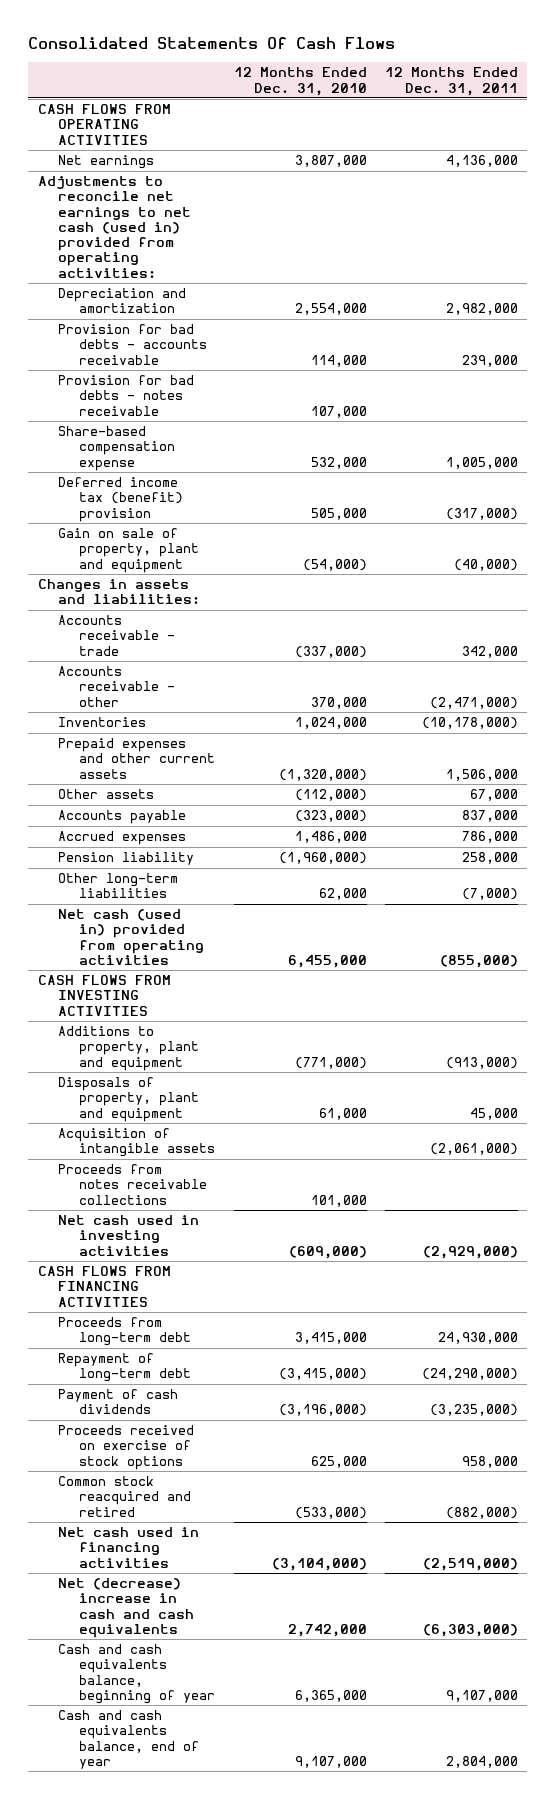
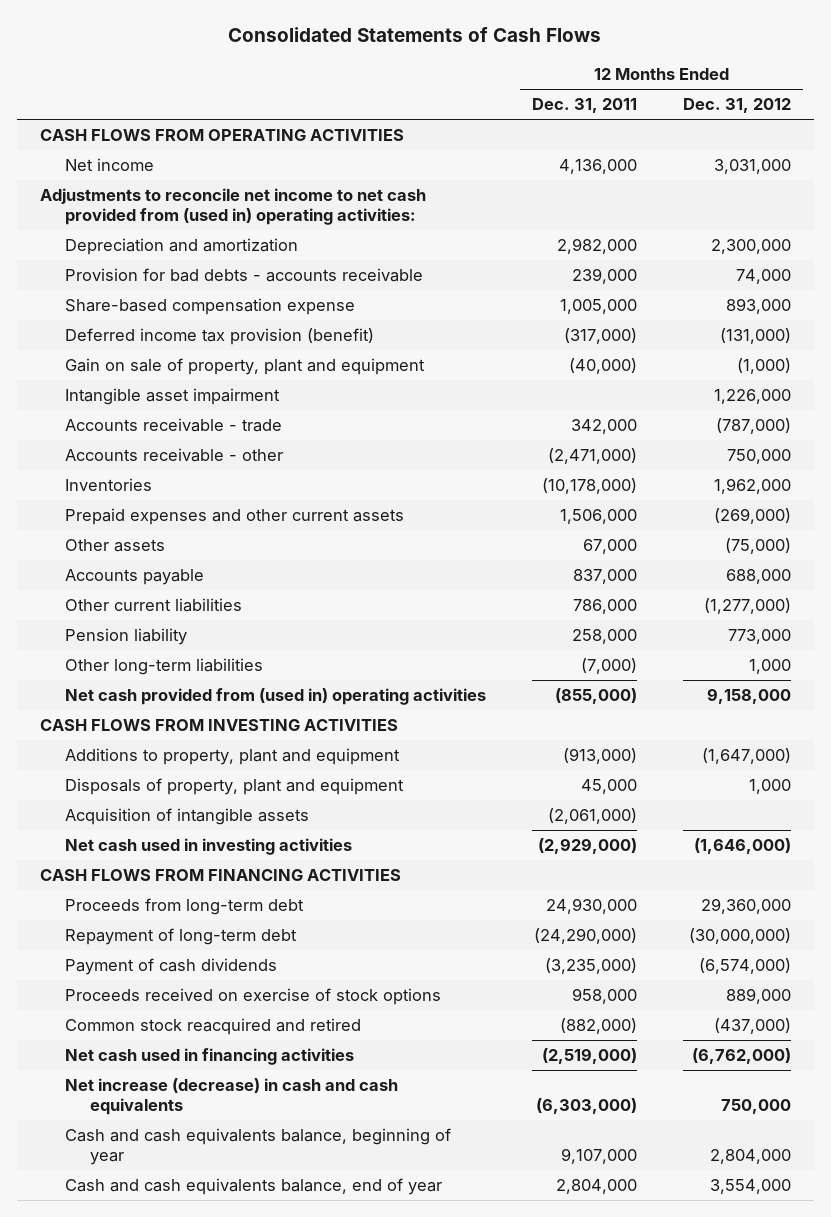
[28,36,396,49] Consolidated Statements Of Cash Flows -> [228,27,602,43] Consolidated Statements of Cash Flows
[233,67,367,96] 12 Months Ended Dec. 31, 2010 -> none
none -> [683,98,792,114] Dec. 31, 2012
[58,155,155,170] Net earnings -> [64,158,154,172] Net income
[37,176,192,278] Adjustments to reconcile net earnings to net cash (used in) provided from operating activities: -> [39,188,426,226] Adjustments to reconcile net income to net cash provided from (used in) operating activities:
[58,375,195,416] Provision for bad debts - notes receivable -> none
[58,477,184,522] Deferred income tax (benefit) provision -> [64,328,374,346] Deferred income tax provision (benefit)
[37,579,201,605] Changes in assets and liabilities: -> none
none -> [64,388,280,406] Intangible asset impairment
[58,831,187,846] Accrued expenses -> [64,598,242,613] Other current liabilities
[58,909,205,965] Net cash (used in) provided from operating activities -> [64,688,486,706] Net cash provided from (used in) operating activities
[58,1164,208,1205] Proceeds from notes receivable collections -> none
[58,1578,195,1638] Net (decrease) increase in cash and cash equivalents -> [64,1078,398,1116] Net increase (decrease) in cash and cash equivalents

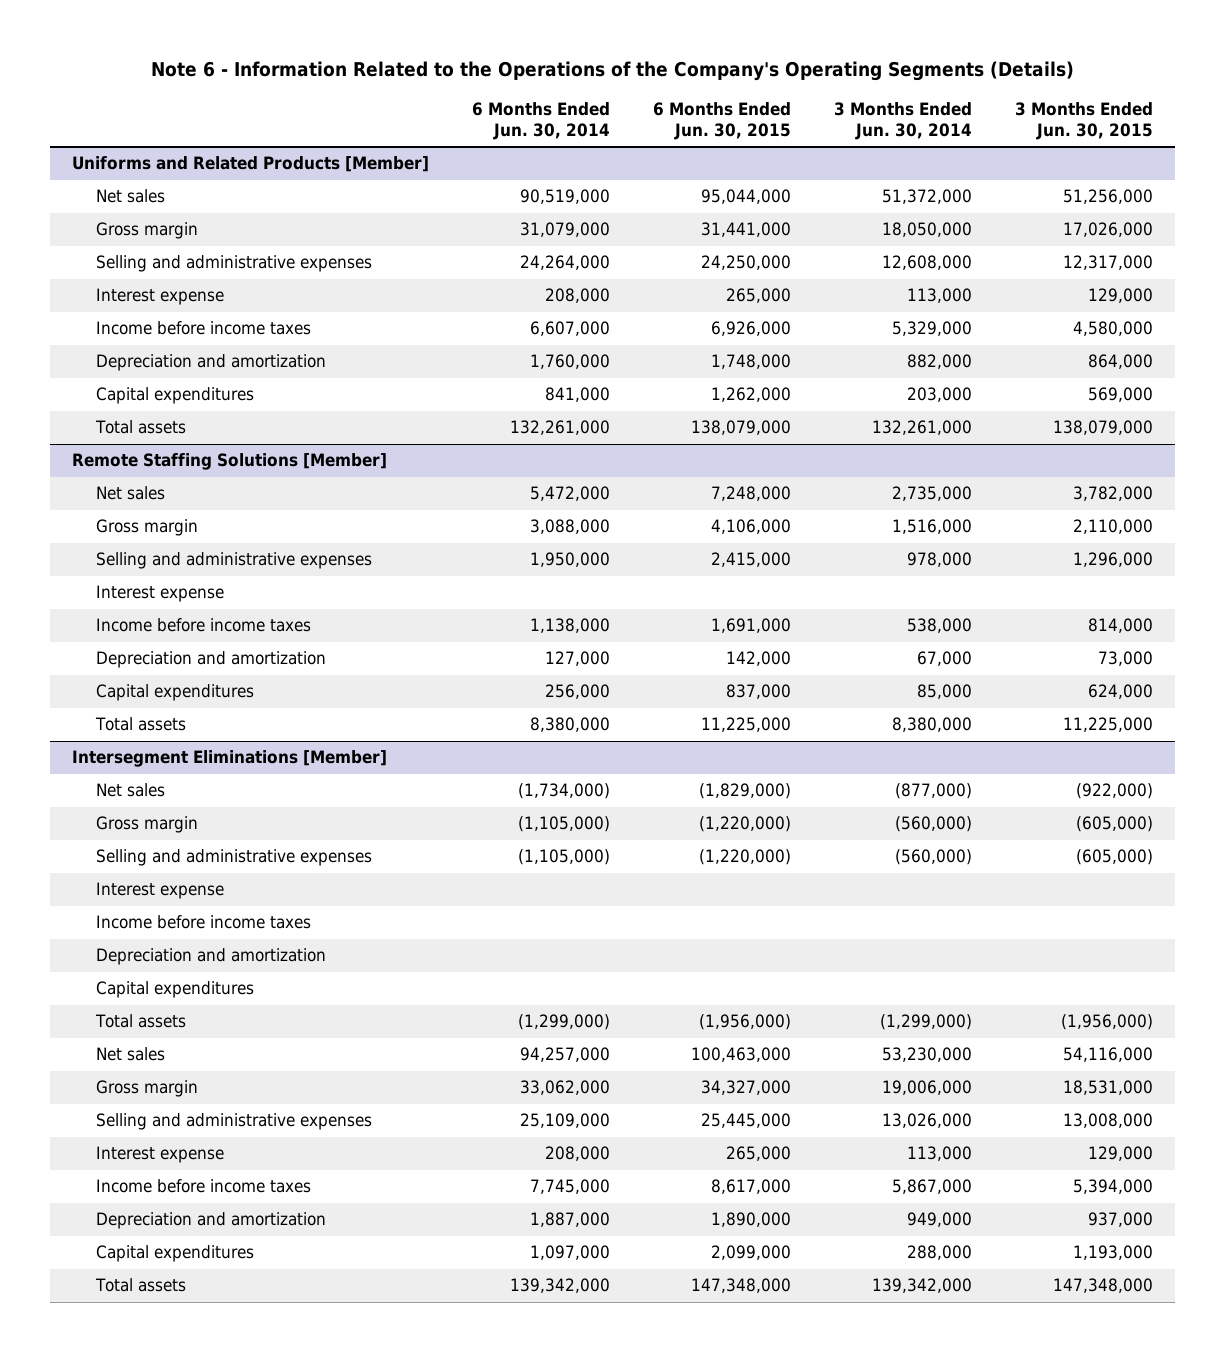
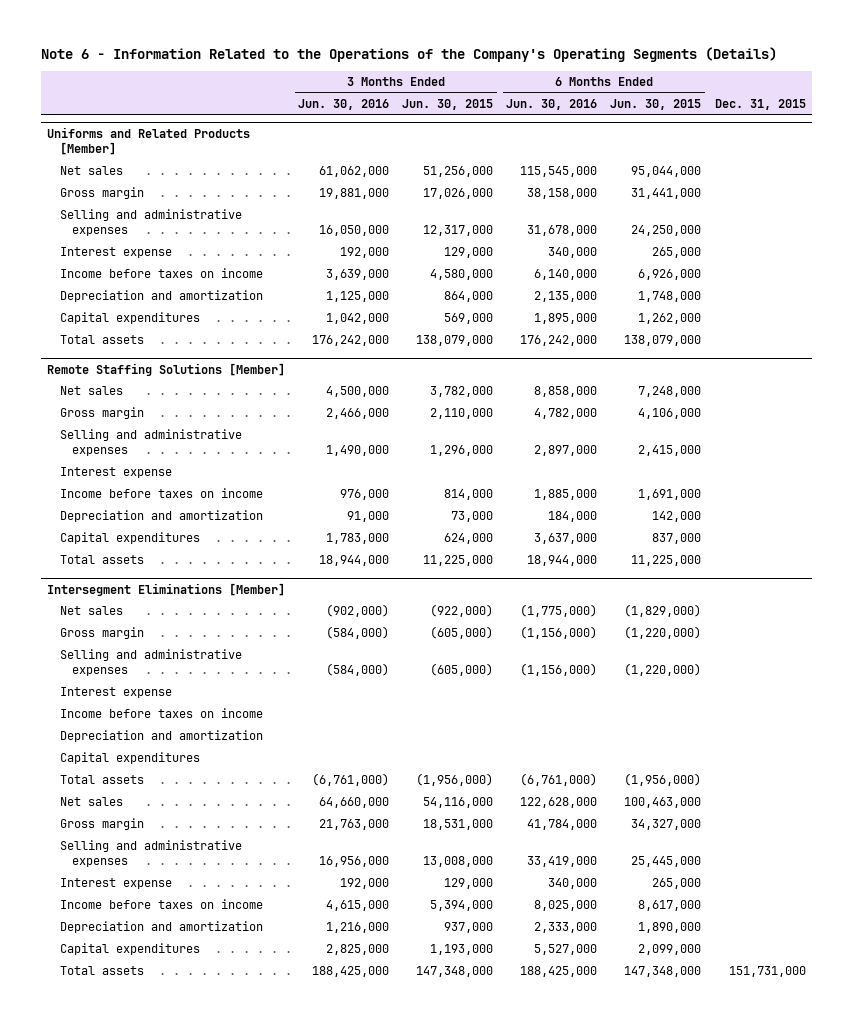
[472,102,611,140] 6 Months Ended Jun. 30, 2014 -> none
[834,102,973,140] 3 Months Ended Jun. 30, 2014 -> none
none -> [298,98,390,110] Jun. 30, 2016
none -> [506,98,598,110] Jun. 30, 2016
none -> [714,98,806,110] Dec. 31, 2015
[95,321,311,336] Income before income taxes -> [59,268,263,279] Income before taxes on income
[95,618,311,633] Income before income taxes -> [59,488,263,499] Income before taxes on income
[95,915,311,930] Income before income taxes -> [59,708,263,719] Income before taxes on income
[95,1179,311,1194] Income before income taxes -> [59,899,263,910] Income before taxes on income

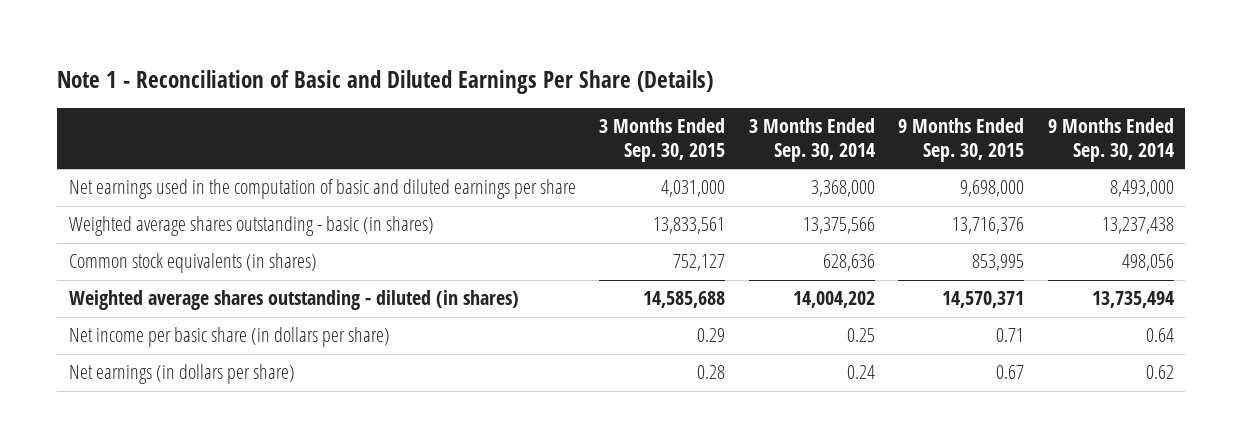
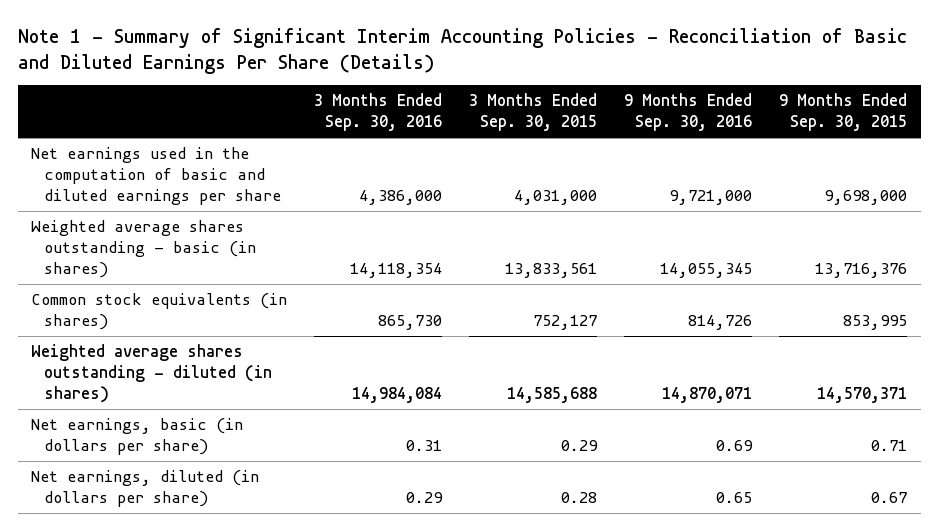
[57,70,714,95] Note 1 - Reconciliation of Basic and Diluted Earnings Per Share (Details) -> [17,28,907,74] Note 1 - Summary of Significant Interim Accounting Policies - Reconciliation of Basic and Diluted Earnings Per Share (Details)
[748,118,875,163] 3 Months Ended Sep. 30, 2014 -> none
[1047,118,1174,163] 9 Months Ended Sep. 30, 2014 -> none
none -> [314,93,443,131] 3 Months Ended Sep. 30, 2016
none -> [624,93,753,131] 9 Months Ended Sep. 30, 2016
[69,327,391,348] Net income per basic share (in dollars per share) -> [31,418,244,455] Net earnings, basic (in dollars per share)
[69,364,296,385] Net earnings (in dollars per share) -> [31,470,260,507] Net earnings, diluted (in dollars per share)

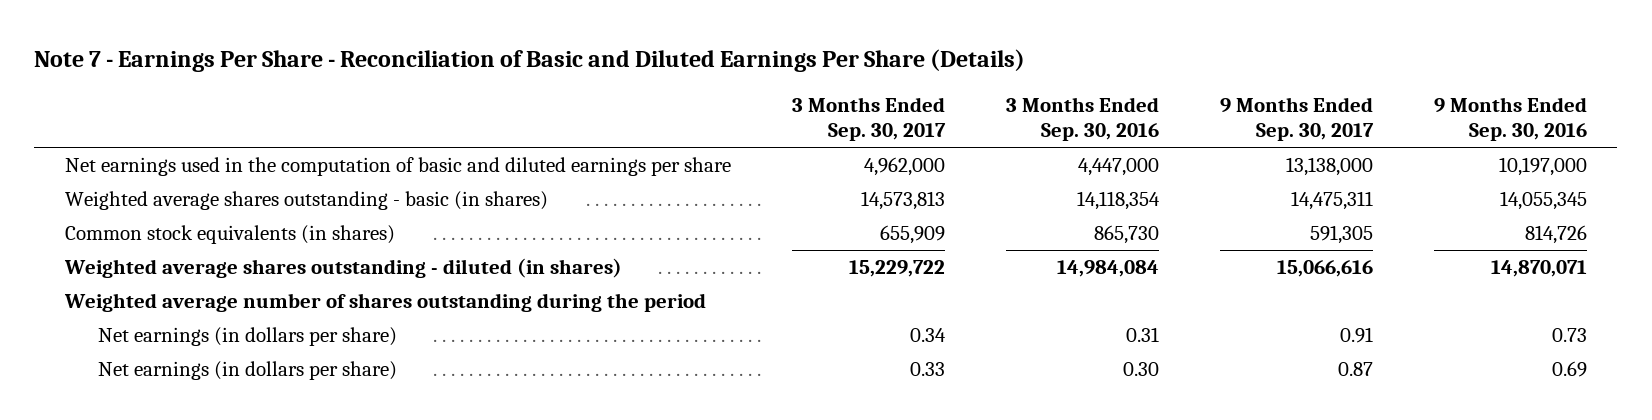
[17,28,907,74] Note 1 - Summary of Significant Interim Accounting Policies - Reconciliation of Basic and Diluted Earnings Per Share (Details) -> [34,48,1026,72] Note 7 - Earnings Per Share - Reconciliation of Basic and Diluted Earnings Per Share (Details)
[469,93,598,131] 3 Months Ended Sep. 30, 2015 -> none
[779,93,908,131] 9 Months Ended Sep. 30, 2015 -> none
none -> [791,97,946,141] 3 Months Ended Sep. 30, 2017
none -> [1219,97,1374,141] 9 Months Ended Sep. 30, 2017
[359,189,443,205] 4,386,000 -> [1077,158,1159,177] 4,447,000
[669,189,753,205] 9,721,000 -> [1498,157,1587,177] 10,197,000
none -> [63,293,706,313] Weighted average number of shares outstanding during the period
[31,418,244,455] Net earnings, basic (in dollars per share) -> [98,327,398,347] Net earnings (in dollars per share)
[716,439,754,451] 0.69 -> [1551,328,1587,343] 0.73
[31,470,260,507] Net earnings, diluted (in dollars per share) -> [98,361,398,381] Net earnings (in dollars per share)
[406,491,444,503] 0.29 -> [1122,362,1159,377] 0.30
[716,491,753,503] 0.65 -> [1551,361,1587,378] 0.69

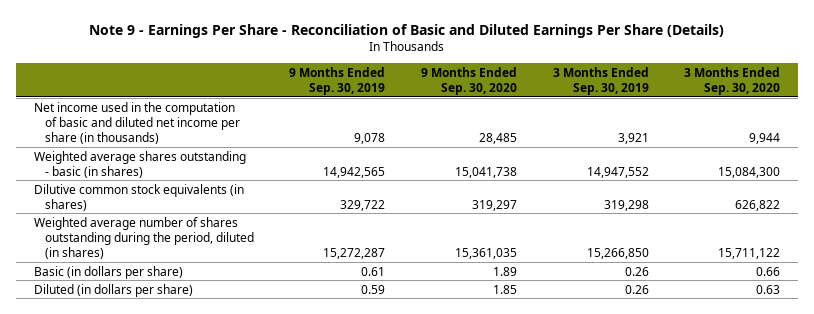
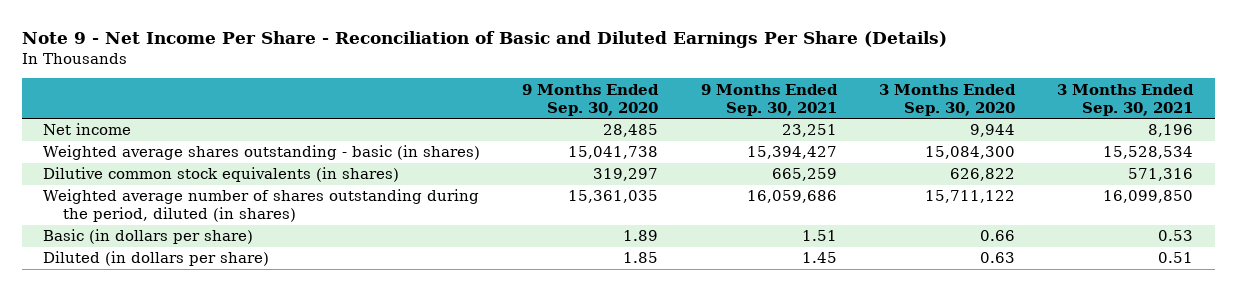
[88,23,724,38] Note 9 - Earnings Per Share - Reconciliation of Basic and Diluted Earnings Per Share (Details) -> [21,31,947,49] Note 9 - Net Income Per Share - Reconciliation of Basic and Diluted Earnings Per Share (Details)
[289,66,386,95] 9 Months Ended Sep. 30, 2019 -> none
[552,66,649,95] 3 Months Ended Sep. 30, 2019 -> none
none -> [700,83,838,116] 9 Months Ended Sep. 30, 2021
none -> [1057,83,1195,116] 3 Months Ended Sep. 30, 2021
[33,101,240,144] Net income used in the computation of basic and diluted net income per share (in thousands) -> [42,123,131,136] Net income

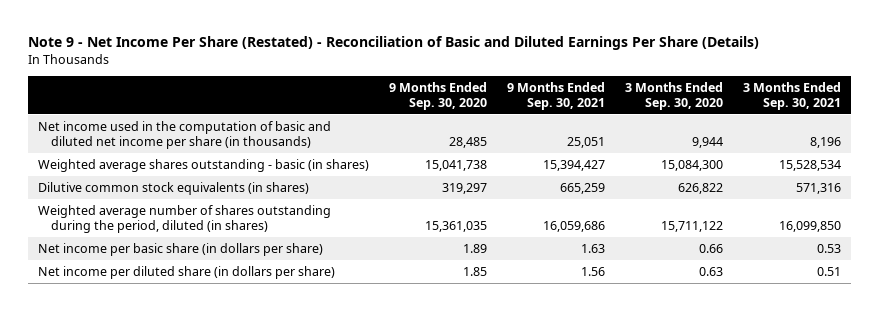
[21,31,947,49] Note 9 - Net Income Per Share - Reconciliation of Basic and Diluted Earnings Per Share (Details) -> [28,36,760,51] Note 9 - Net Income Per Share (Restated) - Reconciliation of Basic and Diluted Earnings Per Share (Details)
[42,123,131,136] Net income -> none
none -> [38,120,332,149] Net income used in the computation of basic and diluted net income per share (in thousands)
[42,229,253,245] Basic (in dollars per share) -> [38,242,324,256] Net income per basic share (in dollars per share)
[801,230,837,242] 1.51 -> [580,243,605,253] 1.63
[42,251,269,267] Diluted (in dollars per share) -> [38,265,336,279] Net income per diluted share (in dollars per share)
[801,252,837,264] 1.45 -> [580,266,605,276] 1.56

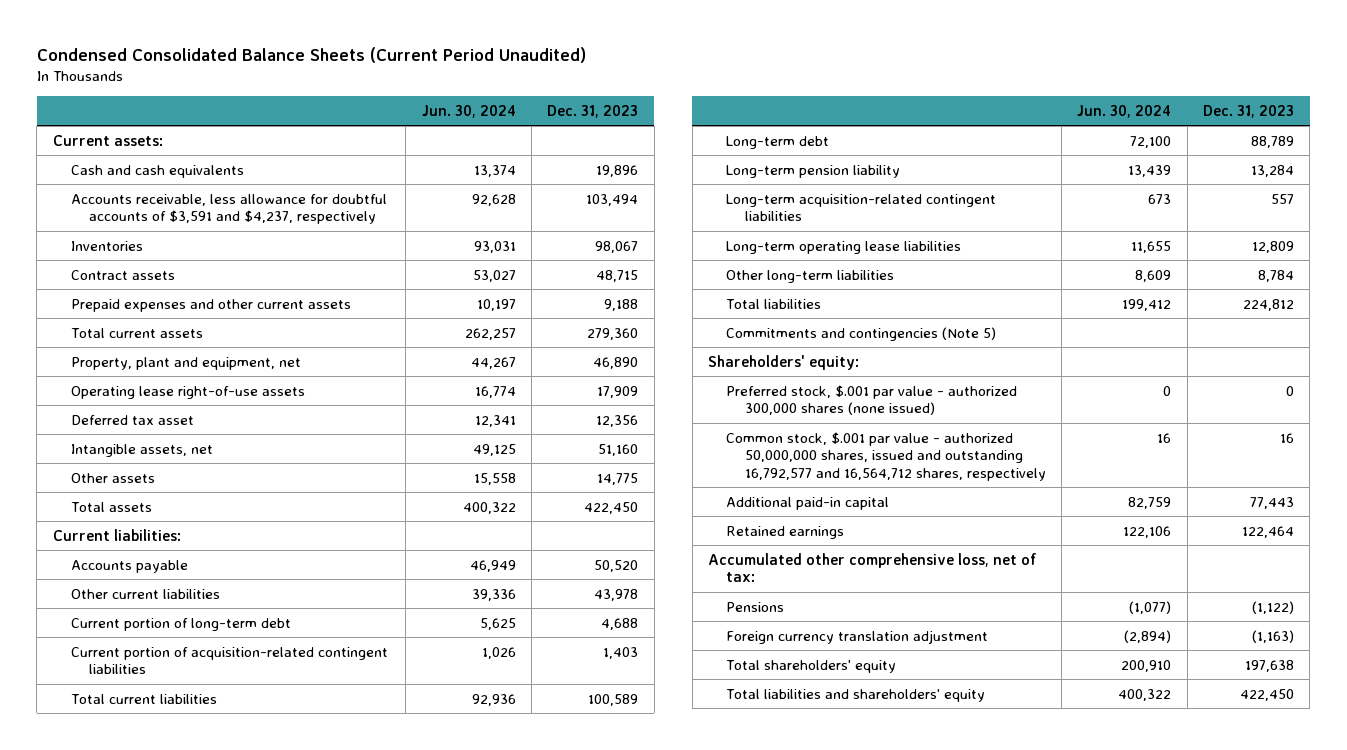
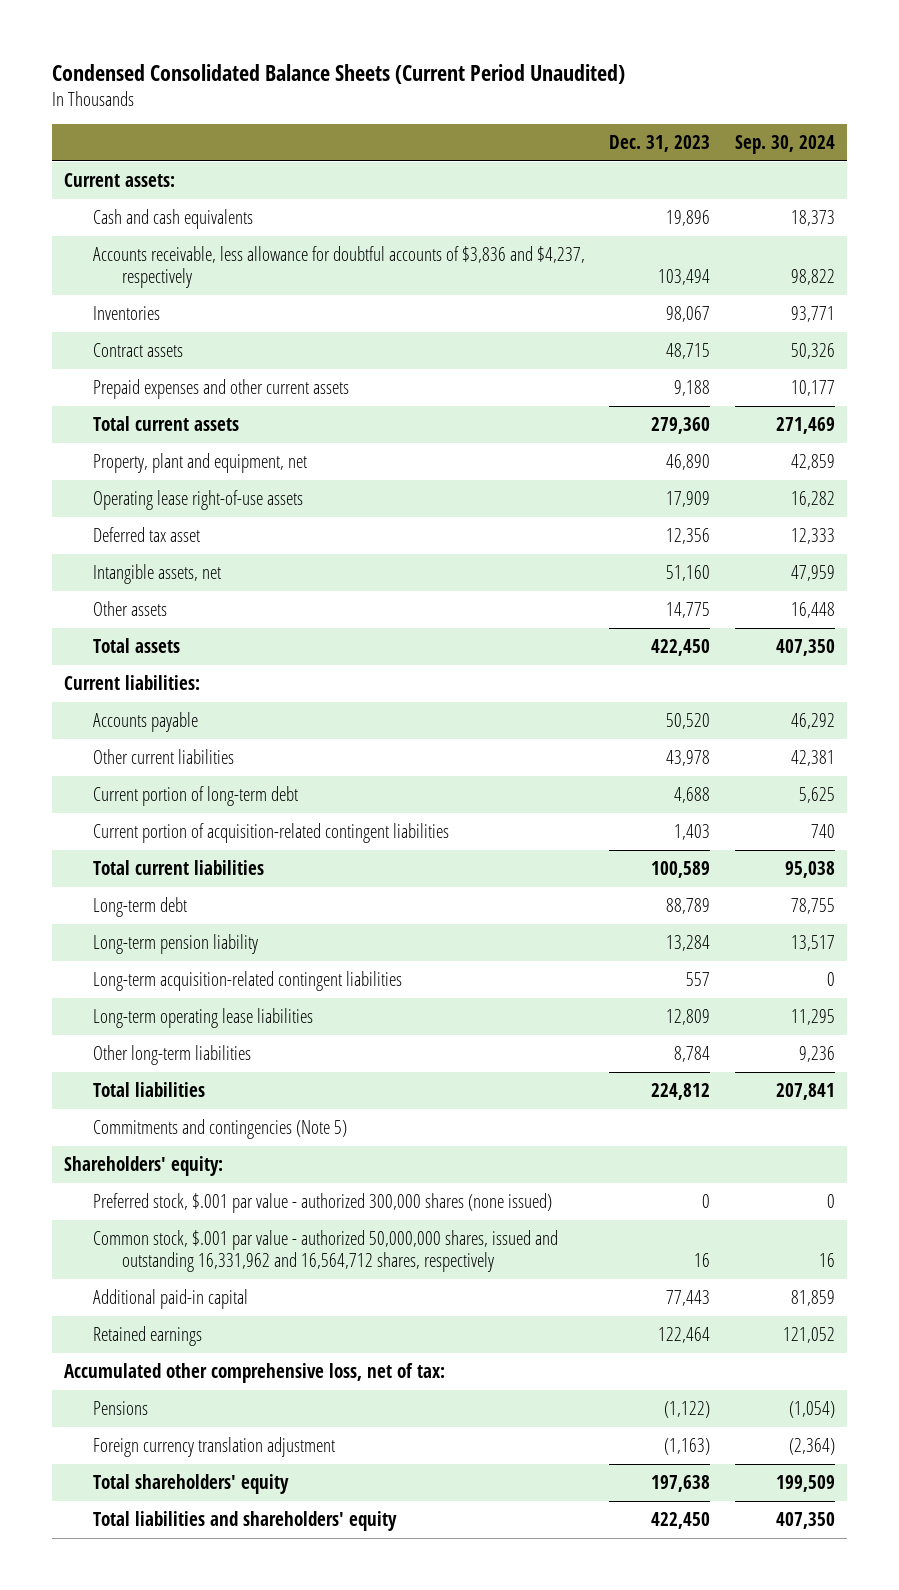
[421,105,516,119] Jun. 30, 2024 -> none
none -> [734,135,835,155] Sep. 30, 2024
[70,193,387,225] Accounts receivable, less allowance for doubtful accounts of $3,591 and $4,237, respectively -> [93,245,586,289] Accounts receivable, less allowance for doubtful accounts of $3,836 and $4,237, respectively
[726,431,1046,482] Common stock, $.001 par value - authorized 50,000,000 shares, issued and outstanding 16,792,577 and 16,564,712 shares, respectively -> [93,1229,559,1273] Common stock, $.001 par value - authorized 50,000,000 shares, issued and outstanding 16,331,962 and 16,564,712 shares, respectively

